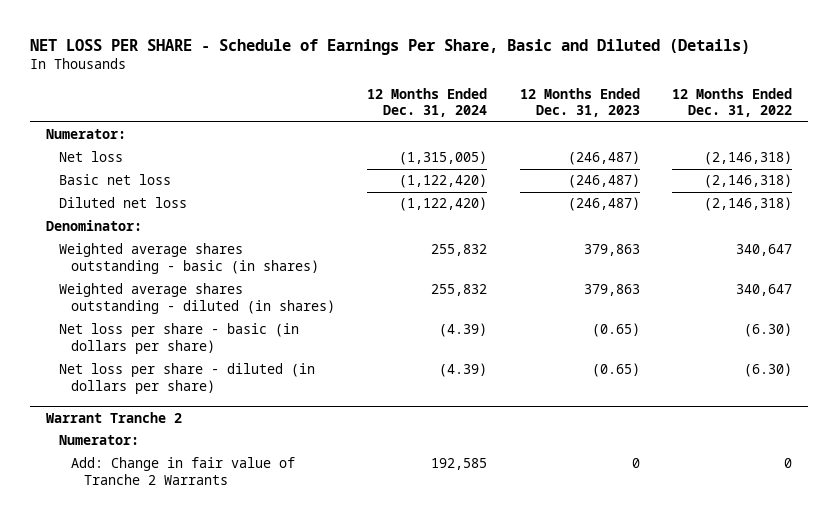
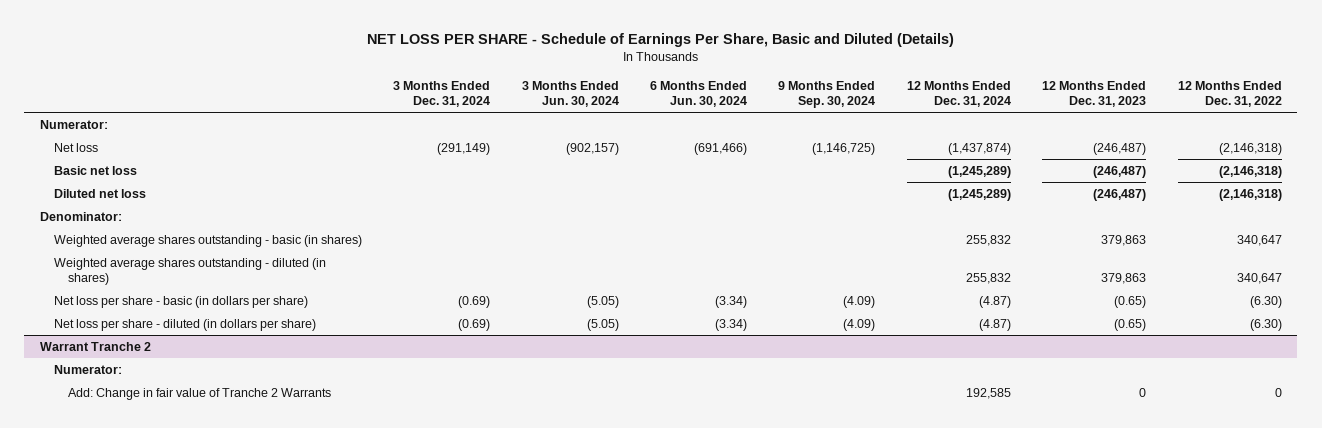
none -> [393,80,491,108] 3 Months Ended Dec. 31, 2024
none -> [521,80,619,108] 3 Months Ended Jun. 30, 2024
none -> [649,80,747,108] 6 Months Ended Jun. 30, 2024
none -> [778,80,876,109] 9 Months Ended Sep. 30, 2024
[399,151,488,166] (1,315,005) -> [947,142,1011,155] (1,437,874)
[399,174,488,189] (1,122,420) -> [947,165,1011,178] (1,245,289)
[399,197,488,212] (1,122,420) -> [947,188,1011,201] (1,245,289)
[439,323,488,338] (4.39) -> [978,295,1011,308] (4.87)
[439,363,488,378] (4.39) -> [978,318,1011,331] (4.87)

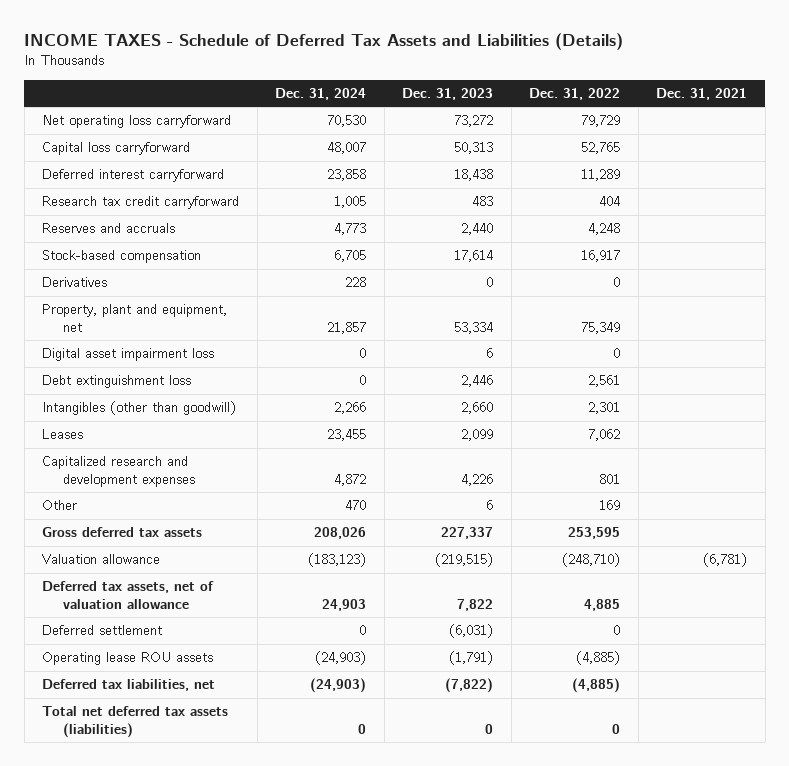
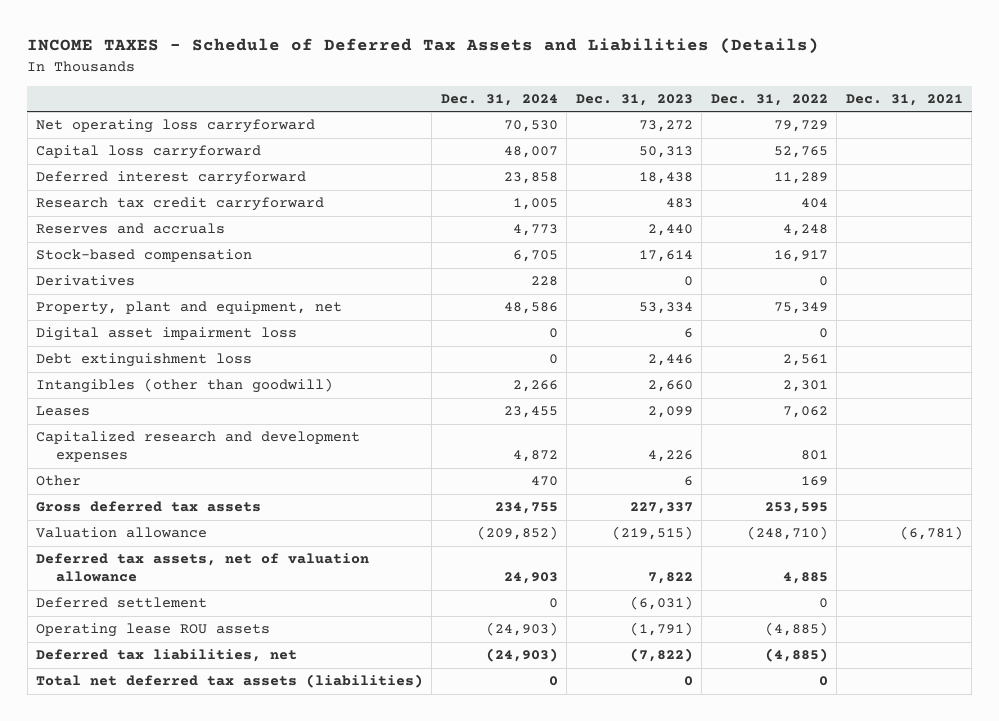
[327,321,367,334] 21,857 -> [503,302,558,315] 48,586
[314,527,367,540] 208,026 -> [494,502,558,515] 234,755
[308,553,367,568] (183,123) -> [476,526,558,541] (209,852)

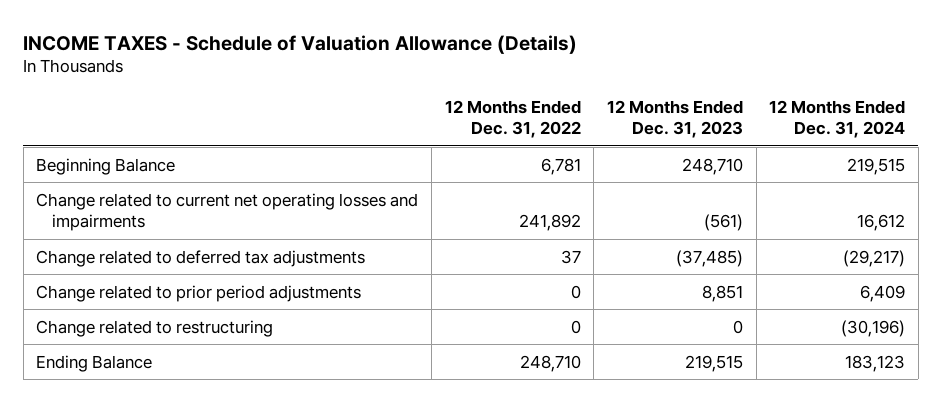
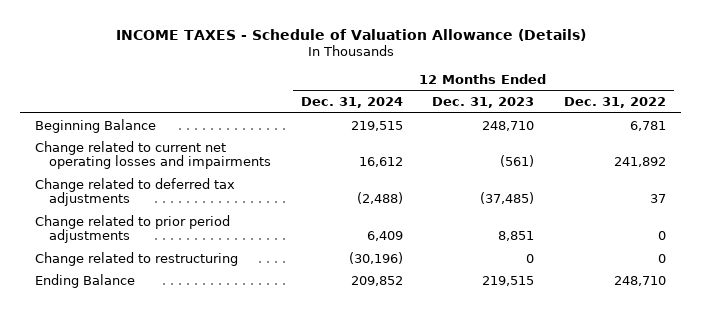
[843,249,906,267] (29,217) -> [356,192,403,205] (2,488)
[845,354,906,372] 183,123 -> [350,275,403,286] 209,852

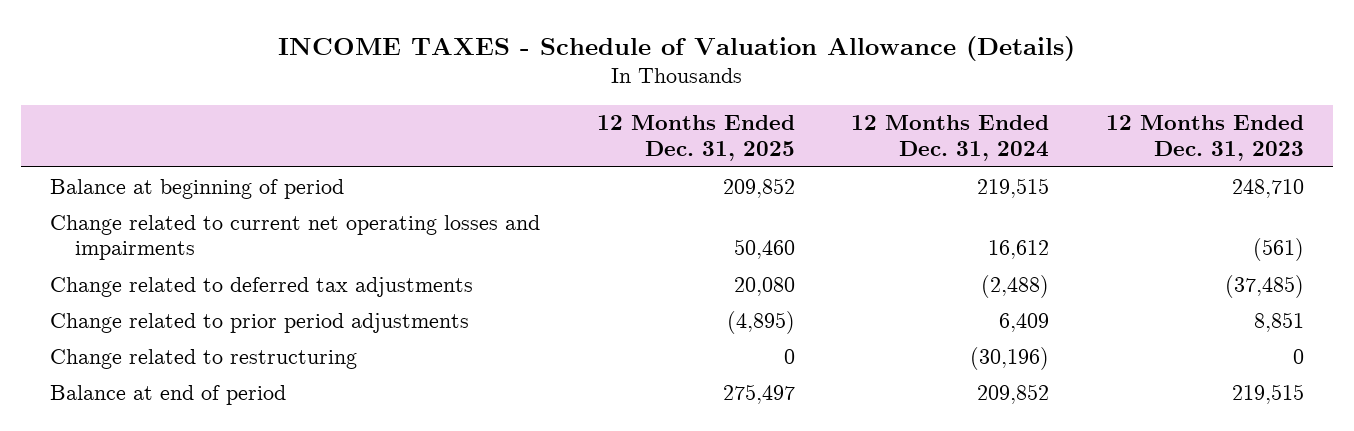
[564,97,667,109] Dec. 31, 2022 -> none
none -> [596,115,795,161] 12 Months Ended Dec. 31, 2025
[35,118,157,133] Beginning Balance -> [49,178,344,199] Balance at beginning of period
[35,273,136,288] Ending Balance -> [49,384,286,405] Balance at end of period

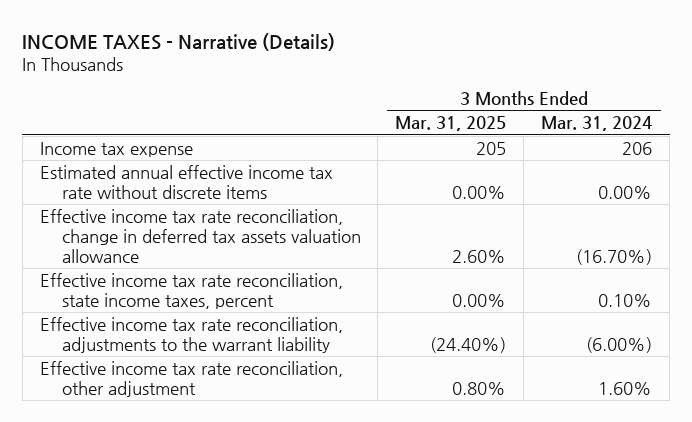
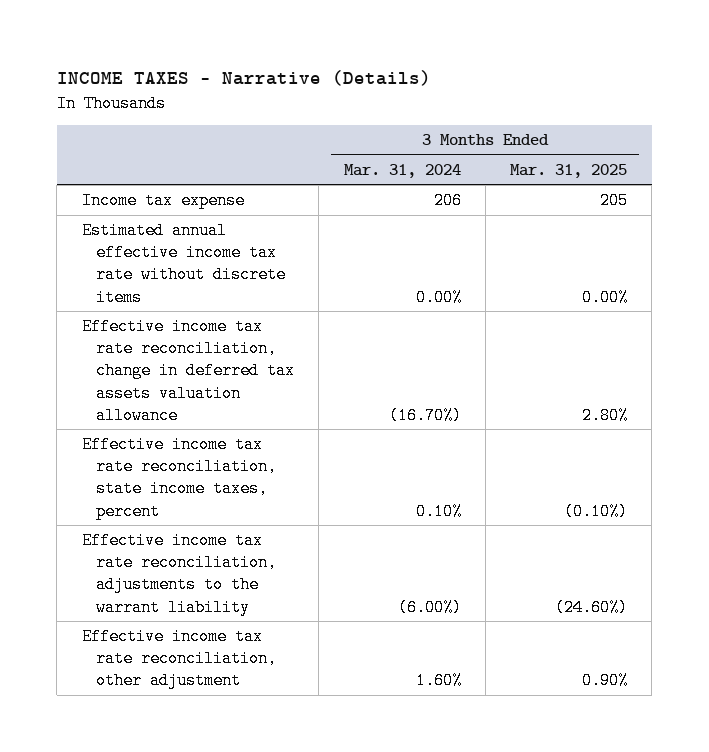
[452,249,507,263] 2.60% -> [582,406,629,424] 2.80%
[452,293,507,307] 0.00% -> [564,502,629,520] (0.10%)
[430,336,507,353] (24.40%) -> [555,598,629,616] (24.60%)
[452,381,507,395] 0.80% -> [582,672,629,690] 0.90%

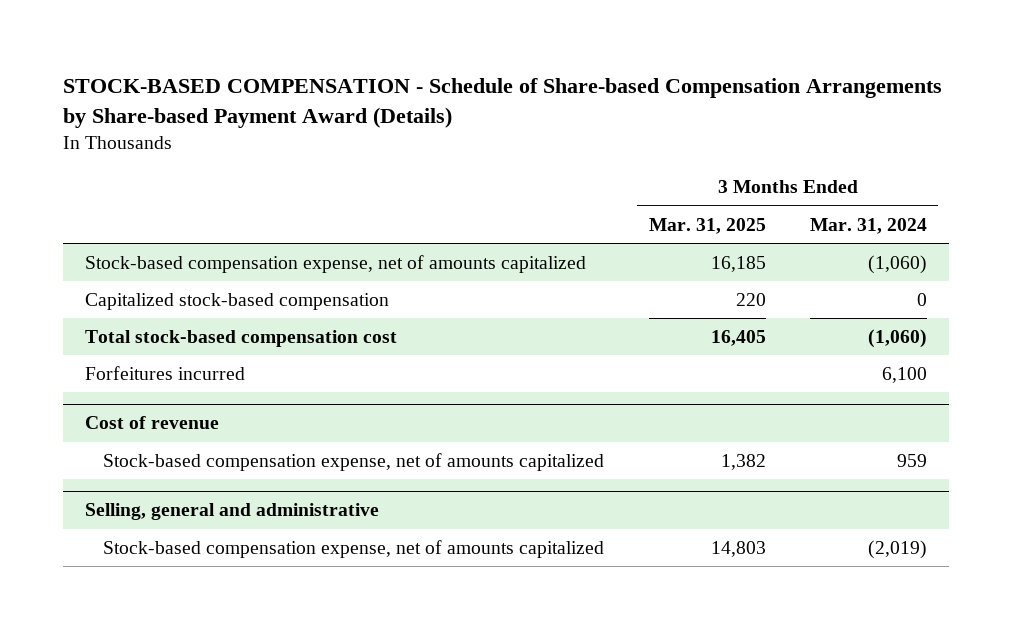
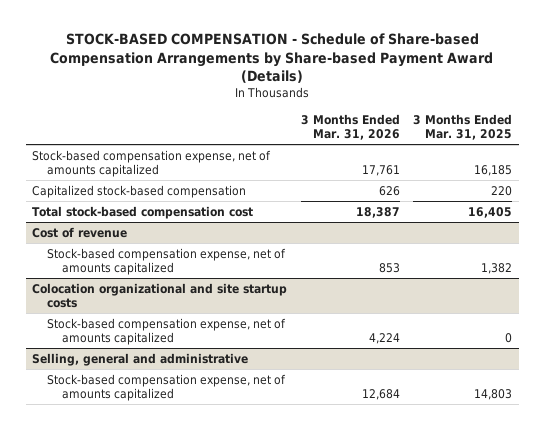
[809,217,927,234] Mar. 31, 2024 -> none
none -> [300,114,400,141] 3 Months Ended Mar. 31, 2026
[85,365,246,380] Forfeitures incurred -> none
none -> [32,283,288,308] Colocation organizational and site startup costs
none -> [47,318,287,345] Stock-based compensation expense, net of amounts capitalized

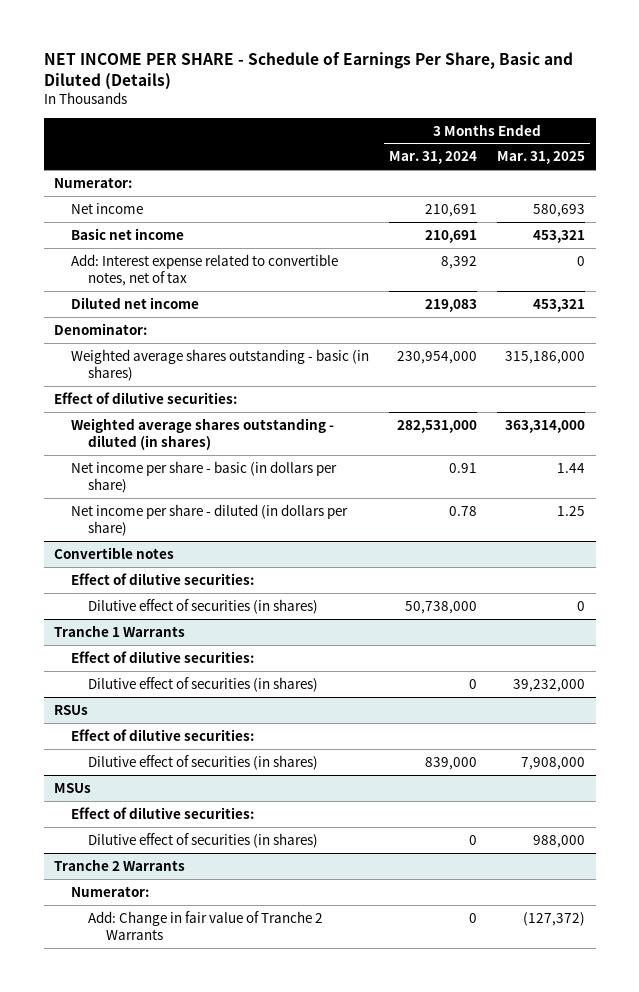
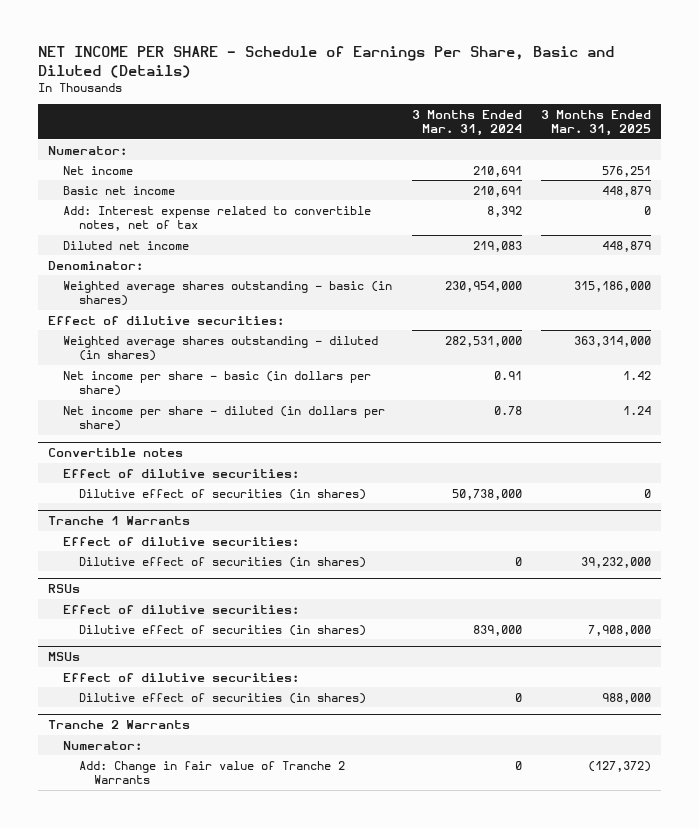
[533,203,586,217] 580,693 -> [602,165,652,177] 576,251
[533,229,586,243] 453,321 -> [602,185,652,197] 448,879
[533,298,586,312] 453,321 -> [602,240,652,252] 448,879
[557,462,586,473] 1.44 -> [623,370,652,380] 1.42
[557,505,586,516] 1.25 -> [623,405,652,415] 1.24

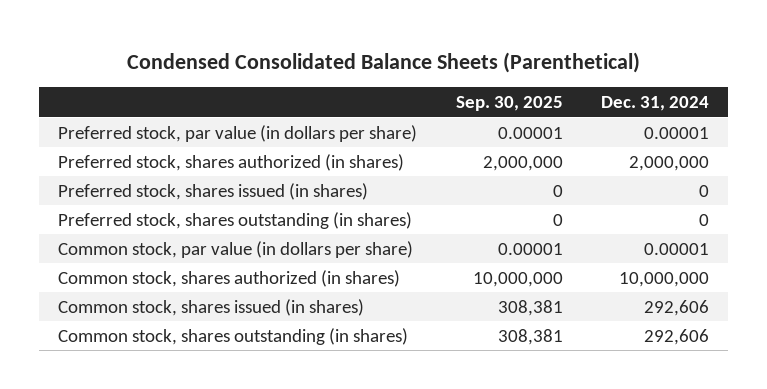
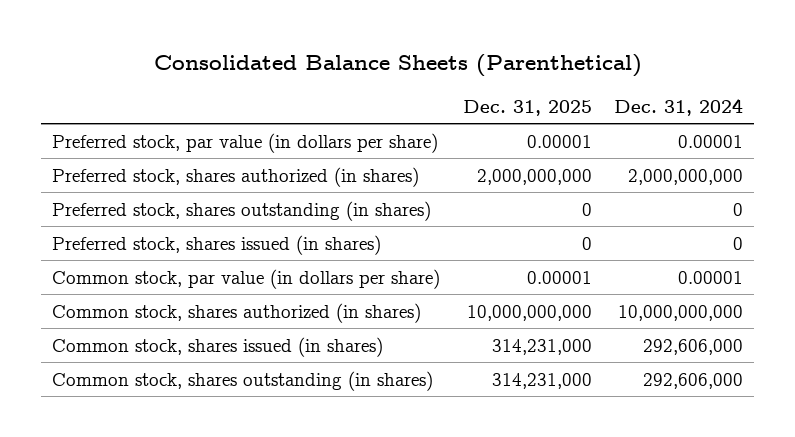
[126,51,640,73] Condensed Consolidated Balance Sheets (Parenthetical) -> [153,53,642,77] Consolidated Balance Sheets (Parenthetical)
[455,96,563,112] Sep. 30, 2025 -> none
none -> [462,99,592,116] Dec. 31, 2025
[628,155,709,171] 2,000,000 -> [628,168,744,185] 2,000,000,000
[58,182,369,200] Preferred stock, shares issued (in shares) -> [51,234,381,255] Preferred stock, shares issued (in shares)
[618,271,709,287] 10,000,000 -> [618,304,744,321] 10,000,000,000
[643,299,709,316] 292,606 -> [643,338,744,355] 292,606,000
[643,328,709,345] 292,606 -> [643,372,744,389] 292,606,000

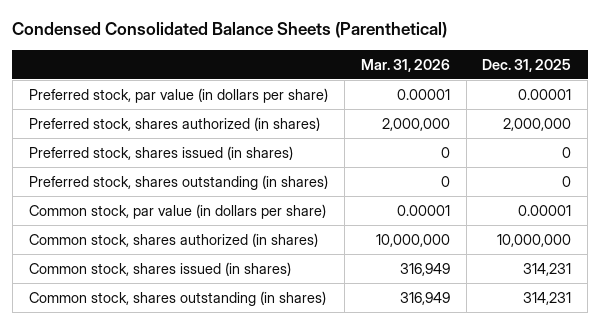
[153,53,642,77] Consolidated Balance Sheets (Parenthetical) -> [12,22,448,39] Condensed Consolidated Balance Sheets (Parenthetical)
[614,97,744,116] Dec. 31, 2024 -> none
none -> [360,58,450,72] Mar. 31, 2026
[476,168,592,185] 2,000,000,000 -> [503,117,572,131] 2,000,000
[51,200,431,221] Preferred stock, shares outstanding (in shares) -> [28,174,328,190] Preferred stock, shares outstanding (in shares)
[466,304,592,321] 10,000,000,000 -> [497,233,572,247] 10,000,000
[491,338,592,355] 314,231,000 -> [523,262,572,276] 314,231
[491,372,592,389] 314,231,000 -> [523,291,572,305] 314,231

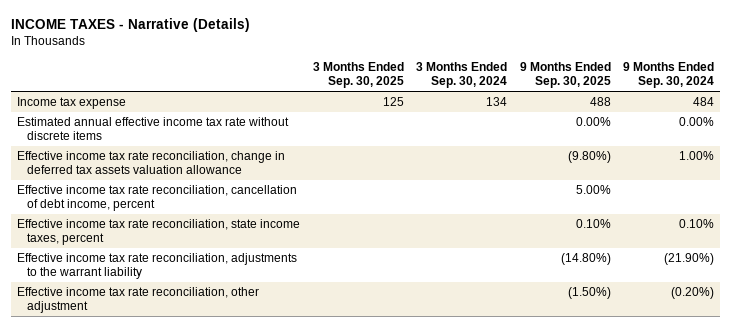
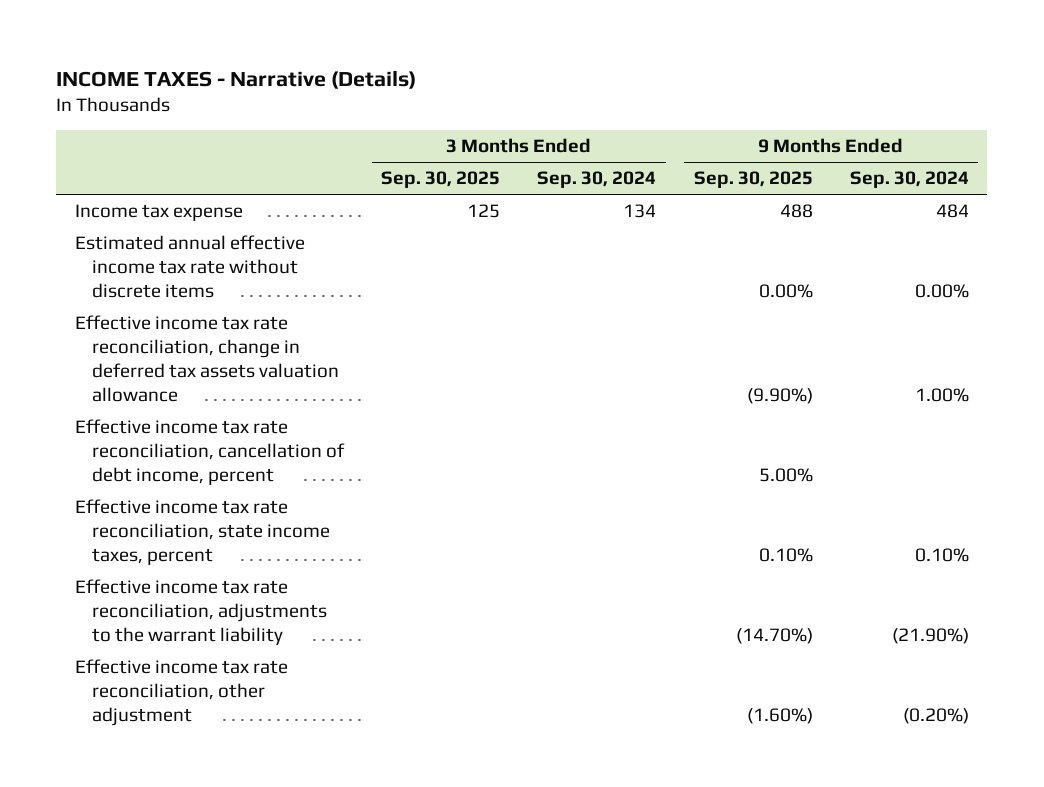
[567,150,611,163] (9.80%) -> [746,387,813,404] (9.90%)
[560,252,611,265] (14.80%) -> [735,627,813,644] (14.70%)
[567,286,611,299] (1.50%) -> [746,707,813,724] (1.60%)

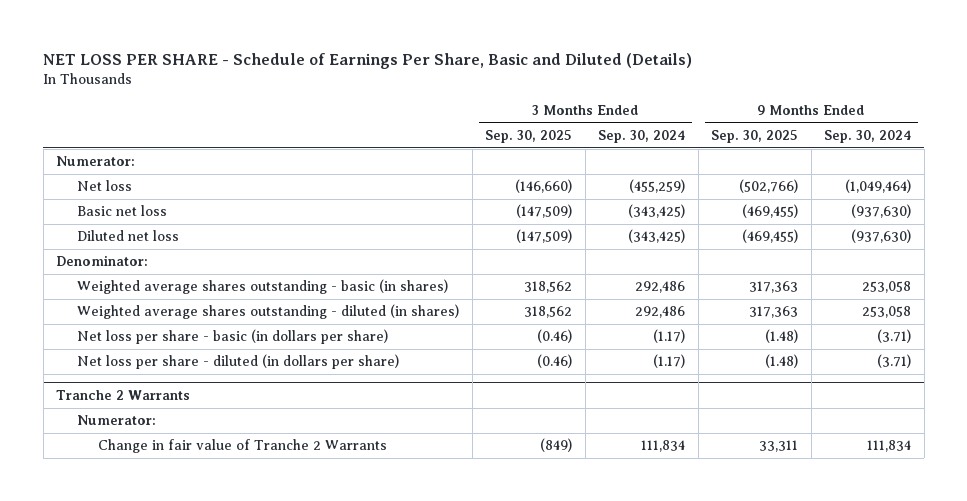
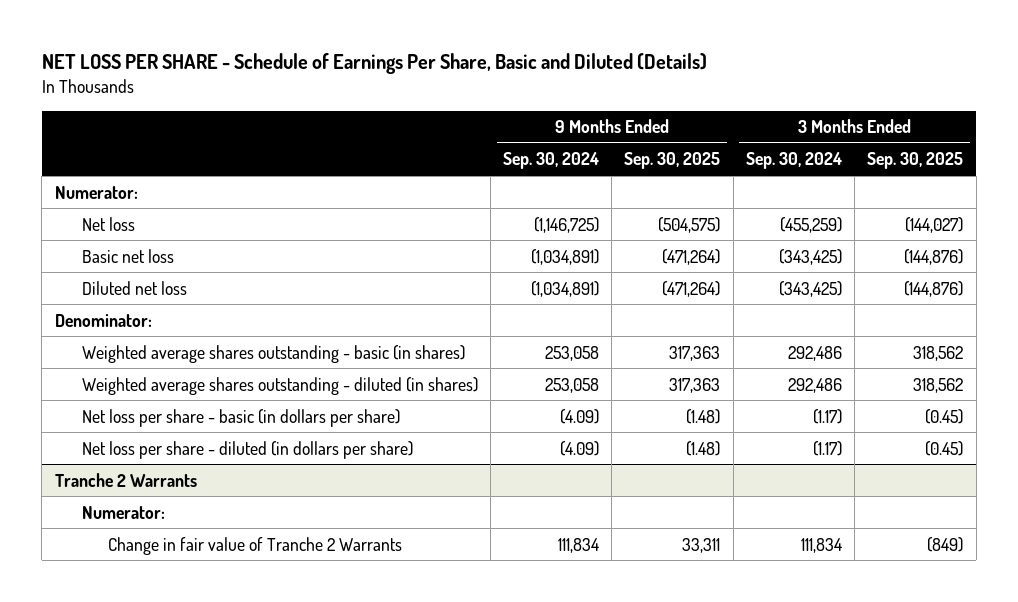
[515,179,573,194] (146,660) -> [905,216,964,233] (144,027)
[739,179,799,194] (502,766) -> [658,216,721,233] (504,575)
[845,179,912,194] (1,049,464) -> [533,216,599,233] (1,146,725)
[516,204,573,219] (147,509) -> [904,248,964,265] (144,876)
[742,204,799,219] (469,455) -> [662,248,721,265] (471,264)
[851,204,912,219] (937,630) -> [530,248,599,265] (1,034,891)
[516,229,573,244] (147,509) -> [904,280,964,297] (144,876)
[742,229,799,244] (469,455) -> [662,280,721,297] (471,264)
[851,229,912,244] (937,630) -> [530,280,599,297] (1,034,891)
[537,329,573,344] (0.46) -> [925,408,964,424] (0.45)
[877,329,912,344] (3.71) -> [559,408,599,424] (4.09)
[537,354,573,369] (0.46) -> [925,440,964,456] (0.45)
[877,354,912,369] (3.71) -> [559,440,599,456] (4.09)

